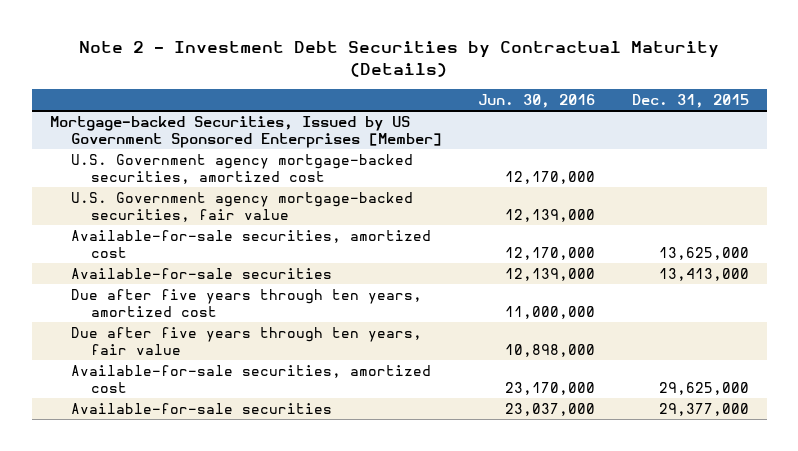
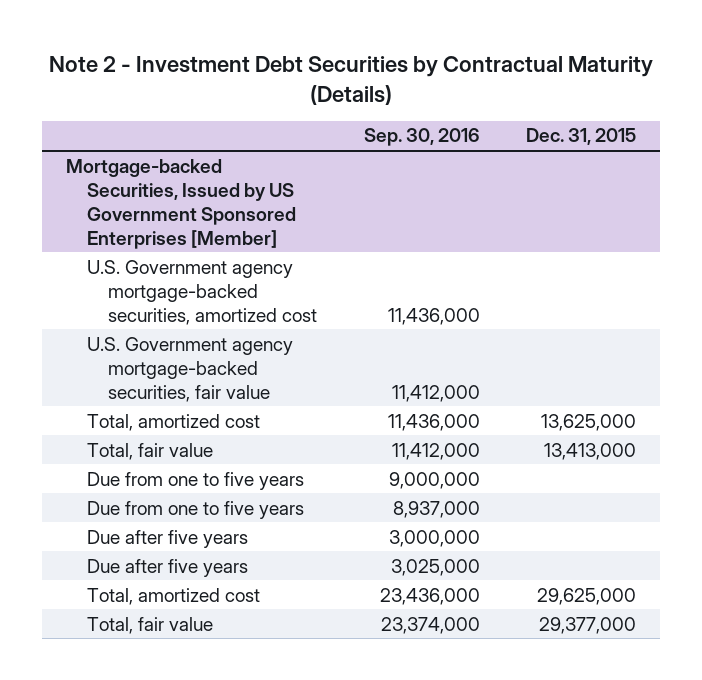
[478,93,596,108] Jun. 30, 2016 -> none
none -> [363,128,480,147] Sep. 30, 2016
[70,229,431,258] Available-for-sale securities, amortized cost -> [86,413,260,431] Total, amortized cost
[70,267,332,279] Available-for-sale securities -> [86,442,213,460] Total, fair value
none -> [86,471,304,490] Due from one to five years
none -> [86,500,304,519] Due from one to five years
[70,288,422,317] Due after five years through ten years, amortized cost -> [86,529,248,548] Due after five years
[70,326,422,355] Due after five years through ten years, fair value -> [86,558,248,577] Due after five years
[70,364,431,393] Available-for-sale securities, amortized cost -> [86,587,260,605] Total, amortized cost
[70,402,332,414] Available-for-sale securities -> [86,616,213,634] Total, fair value

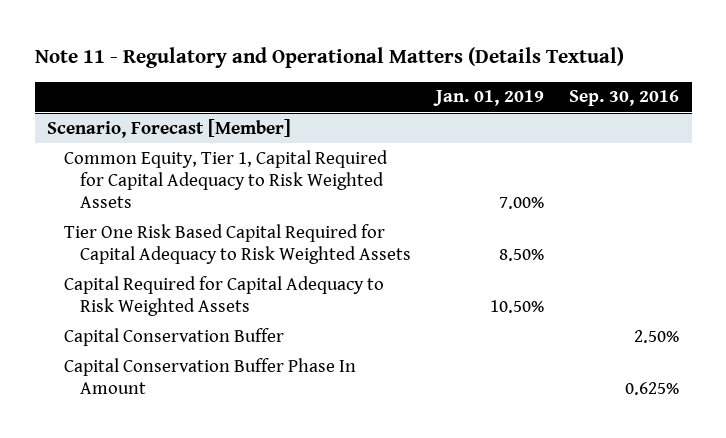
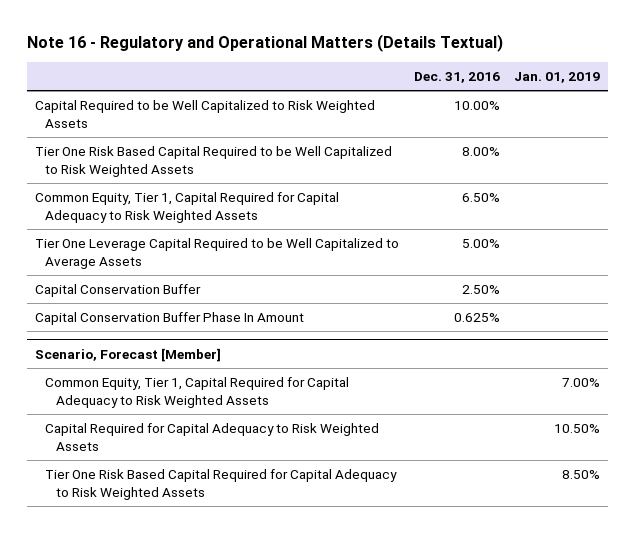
[34,47,624,69] Note 11 - Regulatory and Operational Matters (Details Textual) -> [27,34,504,53] Note 16 - Regulatory and Operational Matters (Details Textual)
[569,90,680,107] Sep. 30, 2016 -> none
none -> [413,72,500,84] Dec. 31, 2016
none -> [34,99,375,128] Capital Required to be Well Capitalized to Risk Weighted Assets
none -> [34,145,392,177] Tier One Risk Based Capital Required to be Well Capitalized to Risk Weighted Assets
none -> [34,191,339,223] Common Equity, Tier 1, Capital Required for Capital Adequacy to Risk Weighted Assets
none -> [34,237,399,269] Tier One Leverage Capital Required to be Well Capitalized to Average Assets
none -> [34,283,201,297] Capital Conservation Buffer
none -> [34,311,304,325] Capital Conservation Buffer Phase In Amount
[63,327,284,346] Capital Conservation Buffer -> none
[63,357,356,394] Capital Conservation Buffer Phase In Amount -> none
[63,223,411,264] Tier One Risk Based Capital Required for Capital Adequacy to Risk Weighted Assets -> [45,468,398,500] Tier One Risk Based Capital Required for Capital Adequacy to Risk Weighted Assets

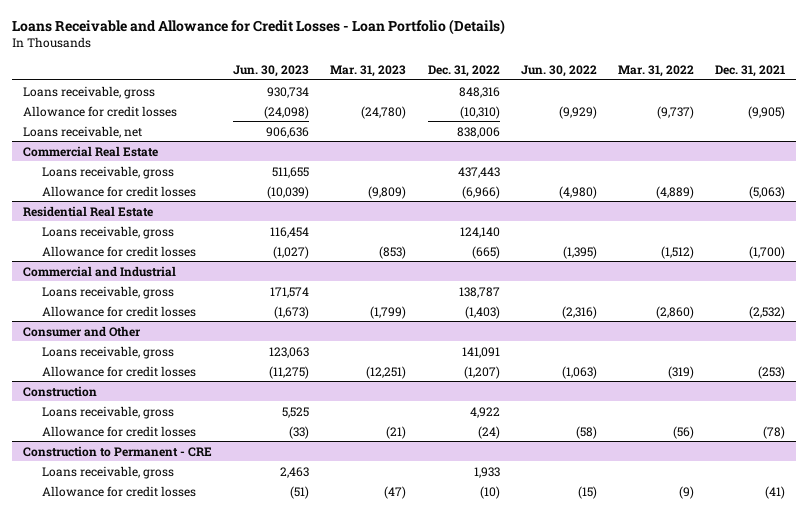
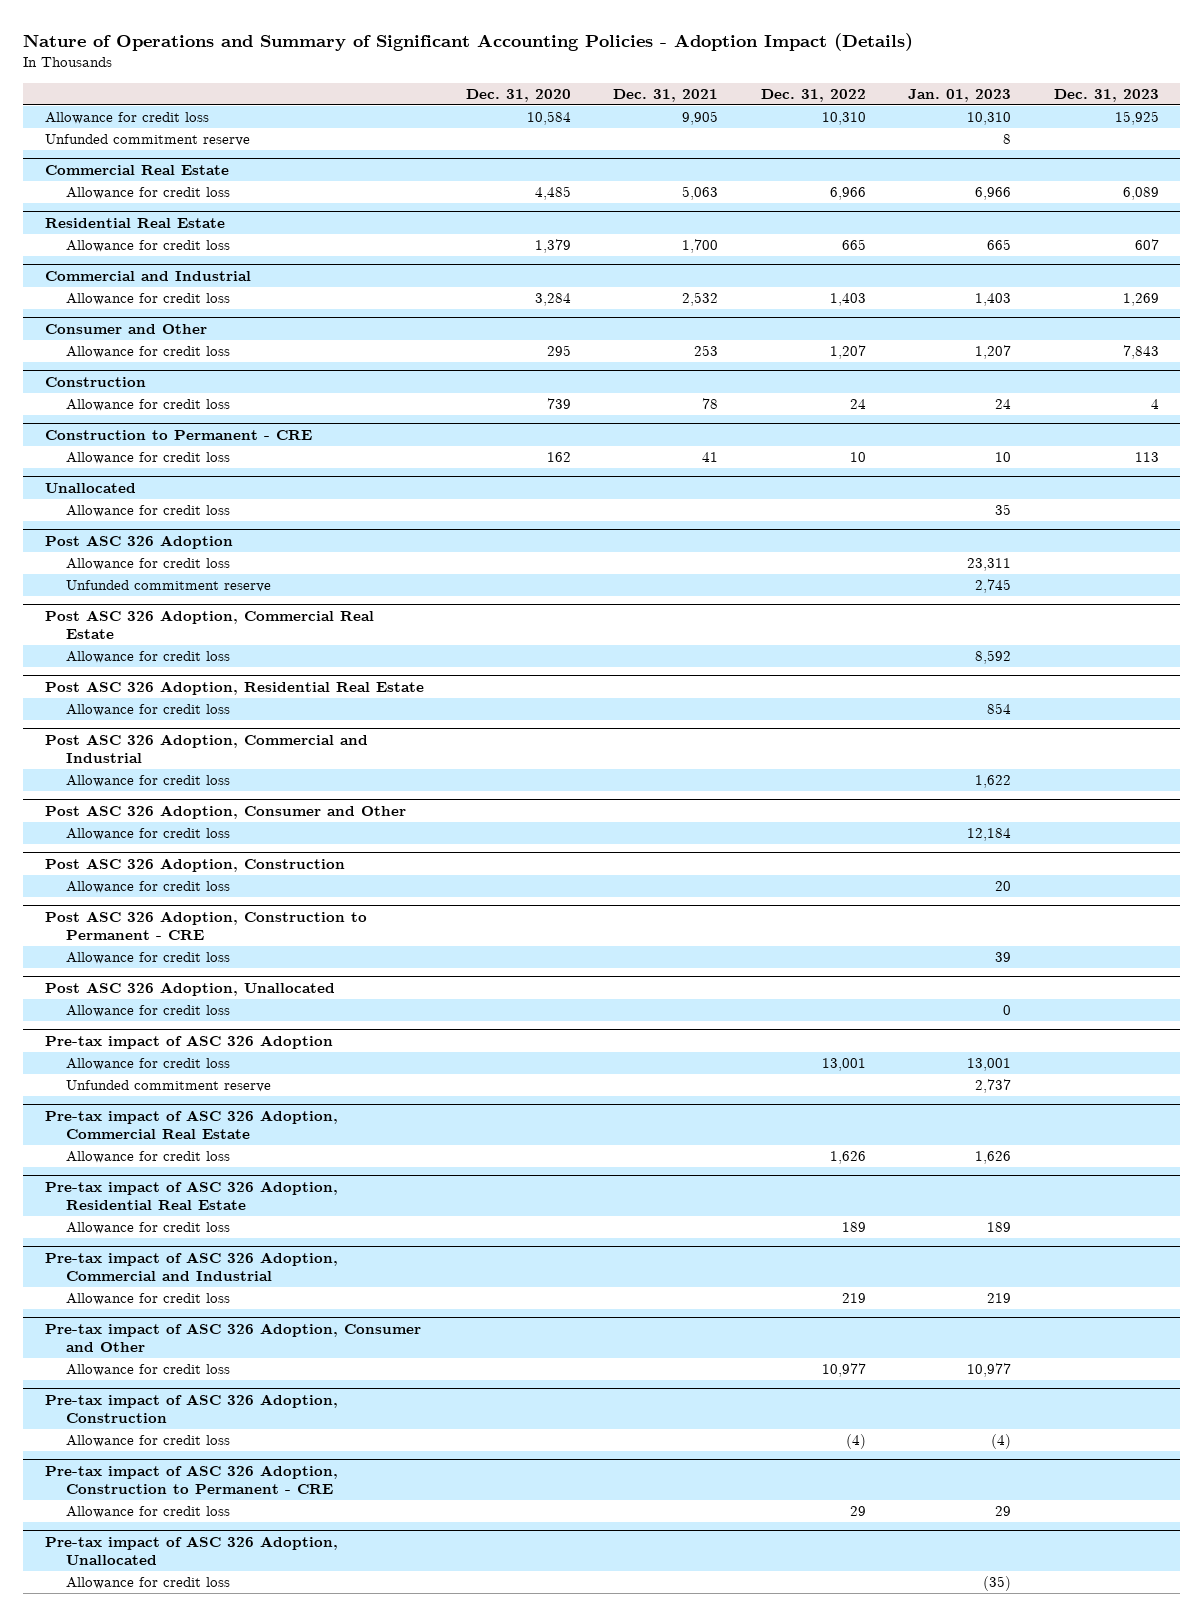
[11,18,505,35] Loans Receivable and Allowance for Credit Losses - Loan Portfolio (Details) -> [23,32,914,51] Nature of Operations and Summary of Significant Accounting Policies - Adoption Impact (Details)
[232,65,309,78] Jun. 30, 2023 -> none
[330,65,407,78] Mar. 31, 2023 -> none
[520,65,597,78] Jun. 30, 2022 -> none
[618,65,695,78] Mar. 31, 2022 -> none
none -> [465,88,571,102] Dec. 31, 2020
none -> [908,88,1012,102] Jan. 01, 2023
none -> [1053,88,1159,102] Dec. 31, 2023
[22,85,155,99] Loans receivable, gross -> none
[22,125,142,138] Loans receivable, net -> none
[22,105,177,117] Allowance for credit losses -> [44,112,209,125] Allowance for credit loss
[459,105,500,119] (10,310) -> [821,112,866,126] 10,310
[748,105,786,119] (9,905) -> [682,111,719,126] 9,905
none -> [44,134,250,147] Unfunded commitment reserve
[42,165,175,179] Loans receivable, gross -> none
[42,185,197,197] Allowance for credit losses -> [66,187,231,200] Allowance for credit loss
[461,185,500,199] (6,966) -> [829,187,866,201] 6,966
[749,185,786,199] (5,063) -> [682,186,719,201] 5,063
[42,225,175,239] Loans receivable, gross -> none
[42,245,197,257] Allowance for credit losses -> [66,240,231,253] Allowance for credit loss
[471,245,500,259] (665) -> [841,239,866,251] 665
[749,245,786,259] (1,700) -> [682,239,719,254] 1,700
[42,285,175,299] Loans receivable, gross -> none
[42,305,197,317] Allowance for credit losses -> [66,293,231,306] Allowance for credit loss
[464,305,500,319] (1,403) -> [829,293,866,307] 1,403
[749,305,786,319] (2,532) -> [682,292,719,307] 2,532
[42,345,175,359] Loans receivable, gross -> none
[42,365,197,377] Allowance for credit losses -> [66,346,231,359] Allowance for credit loss
[463,365,500,379] (1,207) -> [829,345,866,360] 1,207
[758,365,786,379] (253) -> [694,345,719,357] 253
[42,405,175,419] Loans receivable, gross -> none
[42,425,197,437] Allowance for credit losses -> [66,399,231,412] Allowance for credit loss
[477,425,500,439] (24) -> [849,399,866,410] 24
[763,425,786,439] (78) -> [702,398,719,410] 78
[42,465,175,479] Loans receivable, gross -> none
[42,485,197,497] Allowance for credit losses -> [66,452,231,465] Allowance for credit loss
[479,485,500,499] (10) -> [849,452,866,463] 10
[765,485,786,499] (41) -> [702,452,719,463] 41
none -> [44,483,136,494] Unallocated
none -> [66,505,231,518] Allowance for credit loss
none -> [44,535,233,550] Post ASC 326 Adoption
none -> [66,558,231,571] Allowance for credit loss
none -> [66,580,272,593] Unfunded commitment reserve
none -> [44,610,374,639] Post ASC 326 Adoption, Commercial Real Estate
none -> [66,651,231,664] Allowance for credit loss
none -> [44,681,424,696] Post ASC 326 Adoption, Residential Real Estate
none -> [66,704,231,717] Allowance for credit loss
none -> [44,734,368,763] Post ASC 326 Adoption, Commercial and Industrial
none -> [66,775,231,788] Allowance for credit loss
none -> [44,805,406,820] Post ASC 326 Adoption, Consumer and Other
none -> [66,828,231,841] Allowance for credit loss
none -> [44,858,345,873] Post ASC 326 Adoption, Construction
none -> [66,881,231,894] Allowance for credit loss
none -> [44,911,367,940] Post ASC 326 Adoption, Construction to Permanent - CRE
none -> [66,952,231,965] Allowance for credit loss
none -> [44,982,335,997] Post ASC 326 Adoption, Unallocated
none -> [66,1005,231,1018] Allowance for credit loss
none -> [44,1035,333,1050] Pre-tax impact of ASC 326 Adoption
none -> [66,1058,231,1071] Allowance for credit loss
none -> [66,1080,272,1093] Unfunded commitment reserve
none -> [44,1110,338,1139] Pre-tax impact of ASC 326 Adoption, Commercial Real Estate
none -> [66,1151,231,1164] Allowance for credit loss
none -> [44,1181,338,1210] Pre-tax impact of ASC 326 Adoption, Residential Real Estate
none -> [66,1222,231,1235] Allowance for credit loss
none -> [44,1252,338,1281] Pre-tax impact of ASC 326 Adoption, Commercial and Industrial
none -> [66,1293,231,1306] Allowance for credit loss
none -> [44,1323,421,1352] Pre-tax impact of ASC 326 Adoption, Consumer and Other
none -> [66,1364,231,1377] Allowance for credit loss
none -> [44,1394,338,1423] Pre-tax impact of ASC 326 Adoption, Construction
none -> [66,1435,231,1448] Allowance for credit loss
none -> [44,1465,338,1494] Pre-tax impact of ASC 326 Adoption, Construction to Permanent - CRE
none -> [66,1506,231,1519] Allowance for credit loss
none -> [44,1536,338,1565] Pre-tax impact of ASC 326 Adoption, Unallocated
none -> [66,1577,231,1590] Allowance for credit loss

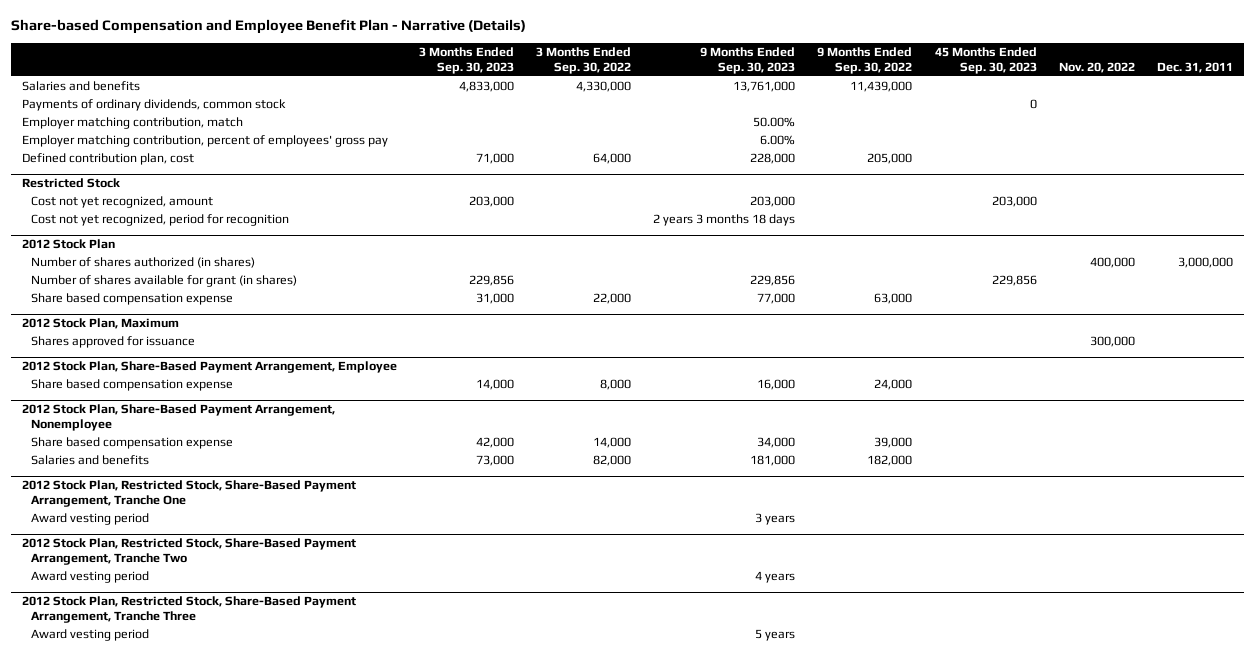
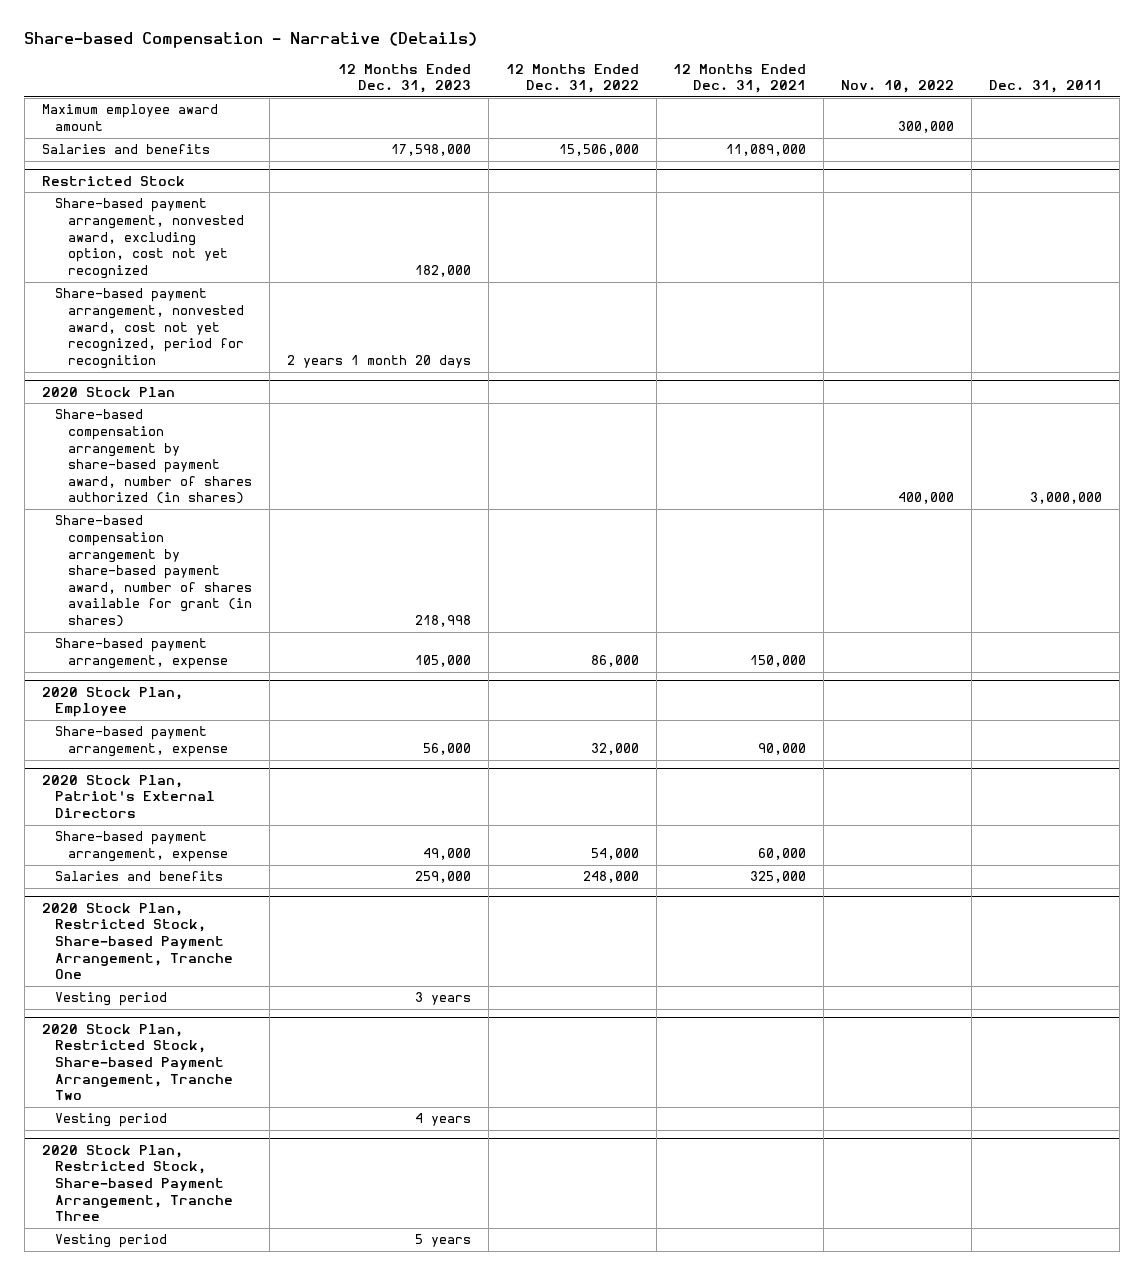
[11,19,527,35] Share-based Compensation and Employee Benefit Plan - Narrative (Details) -> [24,32,478,49] Share-based Compensation - Narrative (Details)
[419,46,515,74] 3 Months Ended Sep. 30, 2023 -> none
[536,46,632,74] 3 Months Ended Sep. 30, 2022 -> none
[700,46,796,74] 9 Months Ended Sep. 30, 2023 -> none
[817,46,913,74] 9 Months Ended Sep. 30, 2022 -> none
[934,46,1037,74] 45 Months Ended Sep. 30, 2023 -> none
[1058,61,1135,73] Nov. 20, 2022 -> none
none -> [337,63,471,94] 12 Months Ended Dec. 31, 2023
none -> [505,63,639,94] 12 Months Ended Dec. 31, 2022
none -> [673,63,807,94] 12 Months Ended Dec. 31, 2021
none -> [841,80,955,94] Nov. 10, 2022
none -> [41,104,218,132] Maximum employee award amount
[22,99,287,112] Payments of ordinary dividends, common stock -> none
[22,117,244,130] Employer matching contribution, match -> none
[22,135,389,148] Employer matching contribution, percent of employees' gross pay -> none
[22,153,195,166] Defined contribution plan, cost -> none
[22,239,116,250] 2012 Stock Plan -> none
[31,257,256,269] Number of shares authorized (in shares) -> none
[31,275,298,288] Number of shares available for grant (in shares) -> none
[31,293,234,306] Share based compensation expense -> none
[22,318,180,330] 2012 Stock Plan, Maximum -> none
[31,336,196,349] Shares approved for issuance -> none
[22,361,398,374] 2012 Stock Plan, Share-Based Payment Arrangement, Employee -> none
[31,379,234,392] Share based compensation expense -> none
[22,404,336,432] 2012 Stock Plan, Share-Based Payment Arrangement, Nonemployee -> none
[31,437,234,450] Share based compensation expense -> none
[31,455,150,466] Salaries and benefits -> none
[31,196,214,209] Cost not yet recognized, amount -> [54,198,244,279] Share-based payment arrangement, nonvested award, excluding option, cost not yet recognized
[31,214,290,227] Cost not yet recognized, period for recognition -> [54,288,244,369] Share-based payment arrangement, nonvested award, cost not yet recognized, period for recognition
none -> [41,386,175,397] 2020 Stock Plan
none -> [54,409,252,505] Share-based compensation arrangement by share-based payment award, number of shares authorized (in shares)
none -> [54,515,252,628] Share-based compensation arrangement by share-based payment award, number of shares available for grant (in shares)
none -> [54,638,228,670] Share-based payment arrangement, expense
none -> [41,686,183,718] 2020 Stock Plan, Employee
none -> [54,726,228,758] Share-based payment arrangement, expense
none -> [41,774,215,818] 2020 Stock Plan, Patriot's External Directors
none -> [54,831,228,863] Share-based payment arrangement, expense
none -> [54,871,223,882] Salaries and benefits
[22,480,357,508] 2012 Stock Plan, Restricted Stock, Share-Based Payment Arrangement, Tranche One -> [41,902,233,980] 2020 Stock Plan, Restricted Stock, Share-based Payment Arrangement, Tranche One
[31,513,150,526] Award vesting period -> [54,992,167,1007] Vesting period
[22,538,357,566] 2012 Stock Plan, Restricted Stock, Share-Based Payment Arrangement, Tranche Two -> [41,1023,233,1101] 2020 Stock Plan, Restricted Stock, Share-based Payment Arrangement, Tranche Two
[31,571,150,584] Award vesting period -> [54,1113,167,1128] Vesting period
[22,596,357,624] 2012 Stock Plan, Restricted Stock, Share-Based Payment Arrangement, Tranche Three -> [41,1144,233,1222] 2020 Stock Plan, Restricted Stock, Share-based Payment Arrangement, Tranche Three
[31,629,150,642] Award vesting period -> [54,1234,167,1249] Vesting period

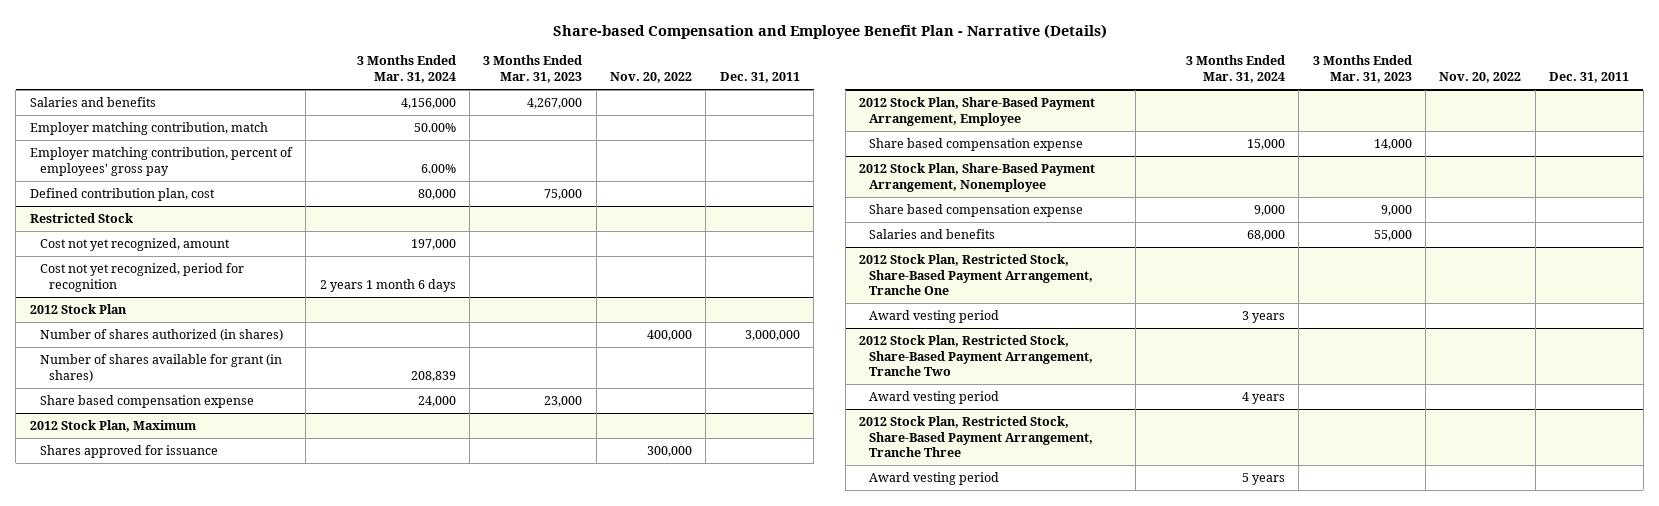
[24,32,478,49] Share-based Compensation - Narrative (Details) -> [552,23,1107,39] Share-based Compensation and Employee Benefit Plan - Narrative (Details)
[337,63,471,94] 12 Months Ended Dec. 31, 2023 -> none
[505,63,639,94] 12 Months Ended Dec. 31, 2022 -> none
[673,63,807,94] 12 Months Ended Dec. 31, 2021 -> none
[841,80,955,94] Nov. 10, 2022 -> none
none -> [356,55,456,83] 3 Months Ended Mar. 31, 2024
none -> [483,55,583,83] 3 Months Ended Mar. 31, 2023
none -> [610,71,693,83] Nov. 20, 2022
[41,104,218,132] Maximum employee award amount -> none
none -> [29,122,268,136] Employer matching contribution, match
none -> [29,147,293,176] Employer matching contribution, percent of employees' gross pay
none -> [29,188,215,202] Defined contribution plan, cost
[41,386,175,397] 2020 Stock Plan -> none
[54,409,252,505] Share-based compensation arrangement by share-based payment award, number of shares authorized (in shares) -> none
[54,515,252,628] Share-based compensation arrangement by share-based payment award, number of shares available for grant (in shares) -> none
[54,638,228,670] Share-based payment arrangement, expense -> none
[41,686,183,718] 2020 Stock Plan, Employee -> none
[54,726,228,758] Share-based payment arrangement, expense -> none
[41,774,215,818] 2020 Stock Plan, Patriot's External Directors -> none
[54,831,228,863] Share-based payment arrangement, expense -> none
[54,871,223,882] Salaries and benefits -> none
[54,198,244,279] Share-based payment arrangement, nonvested award, excluding option, cost not yet recognized -> [39,238,230,252] Cost not yet recognized, amount
[54,288,244,369] Share-based payment arrangement, nonvested award, cost not yet recognized, period for recognition -> [39,263,244,292] Cost not yet recognized, period for recognition
none -> [29,304,127,315] 2012 Stock Plan
none -> [39,329,283,342] Number of shares authorized (in shares)
none -> [39,354,282,382] Number of shares available for grant (in shares)
none -> [39,395,254,409] Share based compensation expense
none -> [29,420,196,433] 2012 Stock Plan, Maximum
none -> [39,445,218,459] Shares approved for issuance
none -> [859,97,1096,126] 2012 Stock Plan, Share-Based Payment Arrangement, Employee
none -> [868,138,1083,152] Share based compensation expense
none -> [859,163,1096,192] 2012 Stock Plan, Share-Based Payment Arrangement, Nonemployee
none -> [868,204,1083,218] Share based compensation expense
none -> [868,229,995,240] Salaries and benefits
[41,902,233,980] 2020 Stock Plan, Restricted Stock, Share-based Payment Arrangement, Tranche One -> [859,254,1093,296] 2012 Stock Plan, Restricted Stock, Share-Based Payment Arrangement, Tranche One
[54,992,167,1007] Vesting period -> [868,310,999,324] Award vesting period
[41,1023,233,1101] 2020 Stock Plan, Restricted Stock, Share-based Payment Arrangement, Tranche Two -> [859,335,1093,377] 2012 Stock Plan, Restricted Stock, Share-Based Payment Arrangement, Tranche Two
[54,1113,167,1128] Vesting period -> [868,391,999,405] Award vesting period
[41,1144,233,1222] 2020 Stock Plan, Restricted Stock, Share-based Payment Arrangement, Tranche Three -> [859,416,1093,458] 2012 Stock Plan, Restricted Stock, Share-Based Payment Arrangement, Tranche Three
[54,1234,167,1249] Vesting period -> [868,472,999,486] Award vesting period

